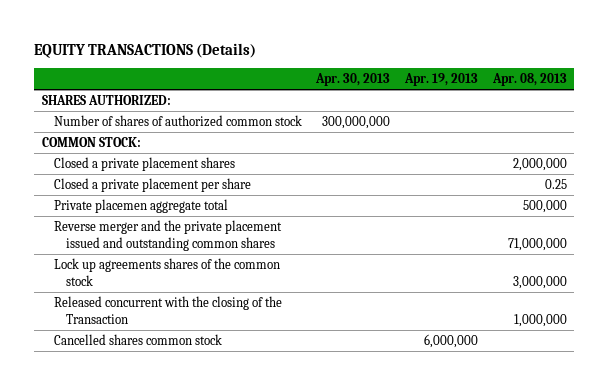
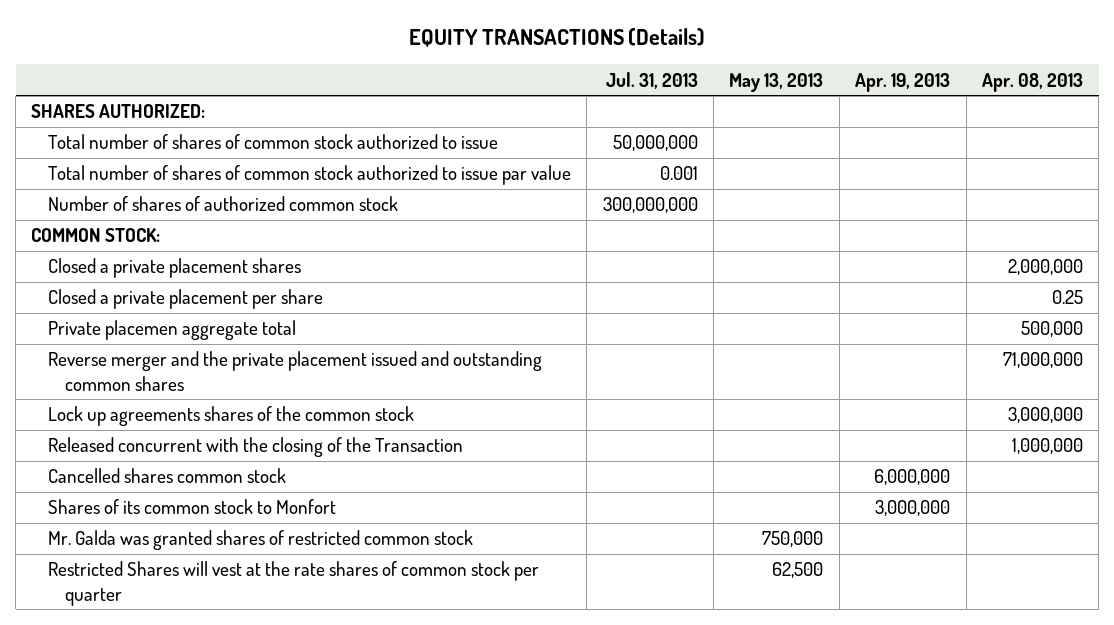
[315,73,391,87] Apr. 30, 2013 -> none
none -> [605,71,698,89] Jul. 31, 2013
none -> [729,72,824,92] May 13, 2013
none -> [47,134,498,150] Total number of shares of common stock authorized to issue
none -> [47,165,571,186] Total number of shares of common stock authorized to issue par value
none -> [47,499,336,515] Shares of its common stock to Monfort
none -> [47,530,473,551] Mr. Galda was granted shares of restricted common stock
none -> [47,561,539,606] Restricted Shares will vest at the rate shares of common stock per quarter

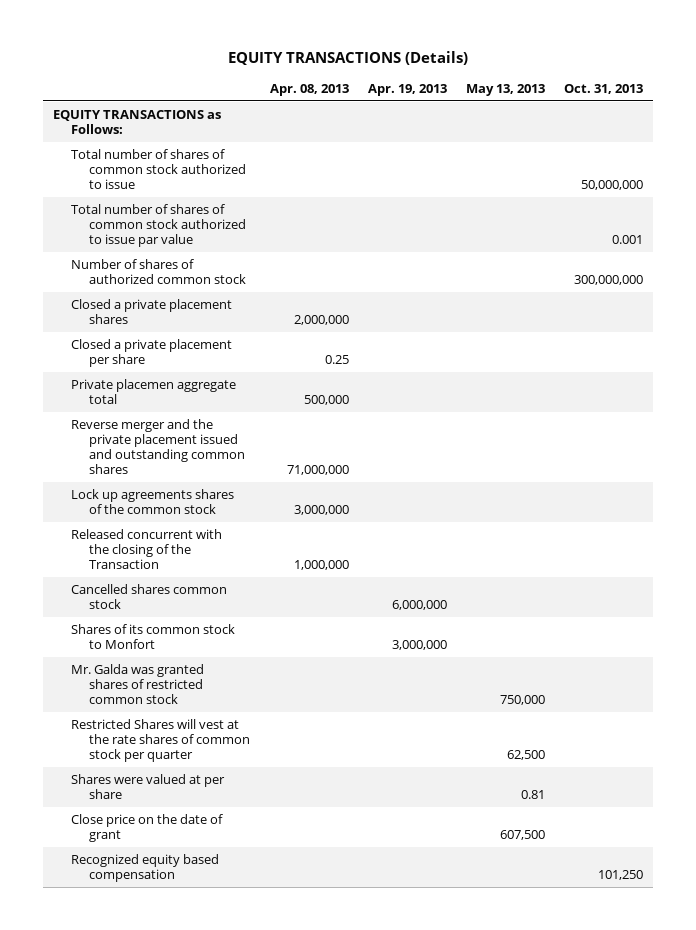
[605,71,698,89] Jul. 31, 2013 -> none
none -> [564,83,644,94] Oct. 31, 2013
[31,104,206,119] SHARES AUTHORIZED: -> none
none -> [52,109,221,134] EQUITY TRANSACTIONS as Follows:
[31,228,161,243] COMMON STOCK: -> none
none -> [71,773,226,799] Shares were valued at per share
none -> [71,813,224,842] Close price on the date of grant
none -> [71,853,220,882] Recognized equity based compensation

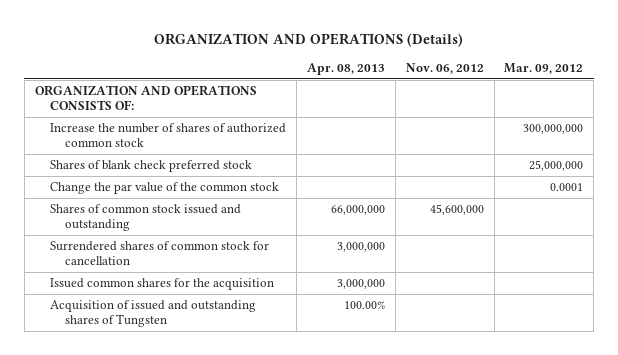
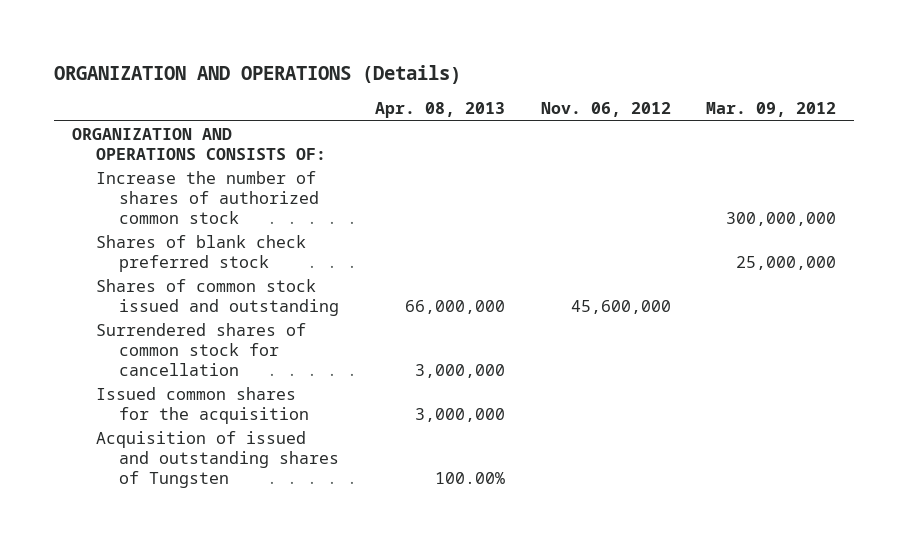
[49,182,279,195] Change the par value of the common stock -> none

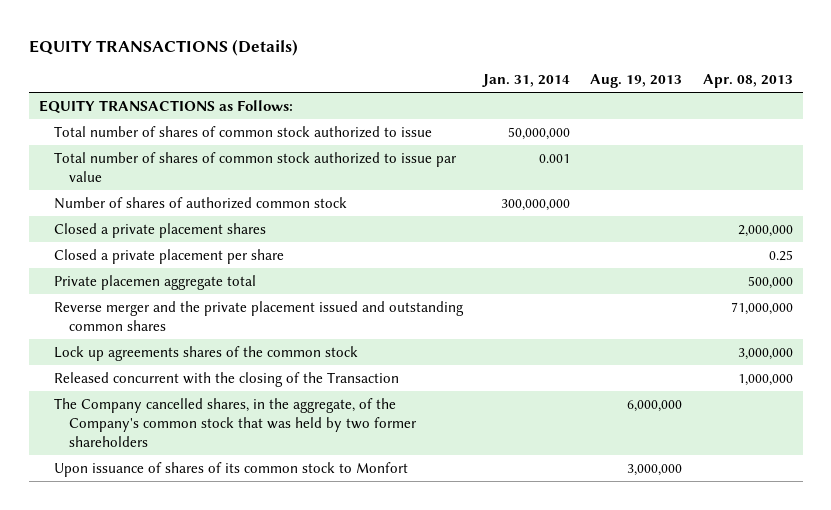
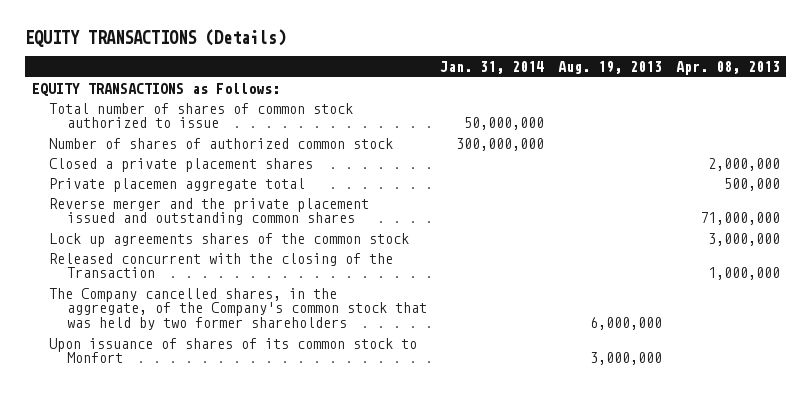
[53,151,457,182] Total number of shares of common stock authorized to issue par value -> none
[53,248,284,264] Closed a private placement per share -> none

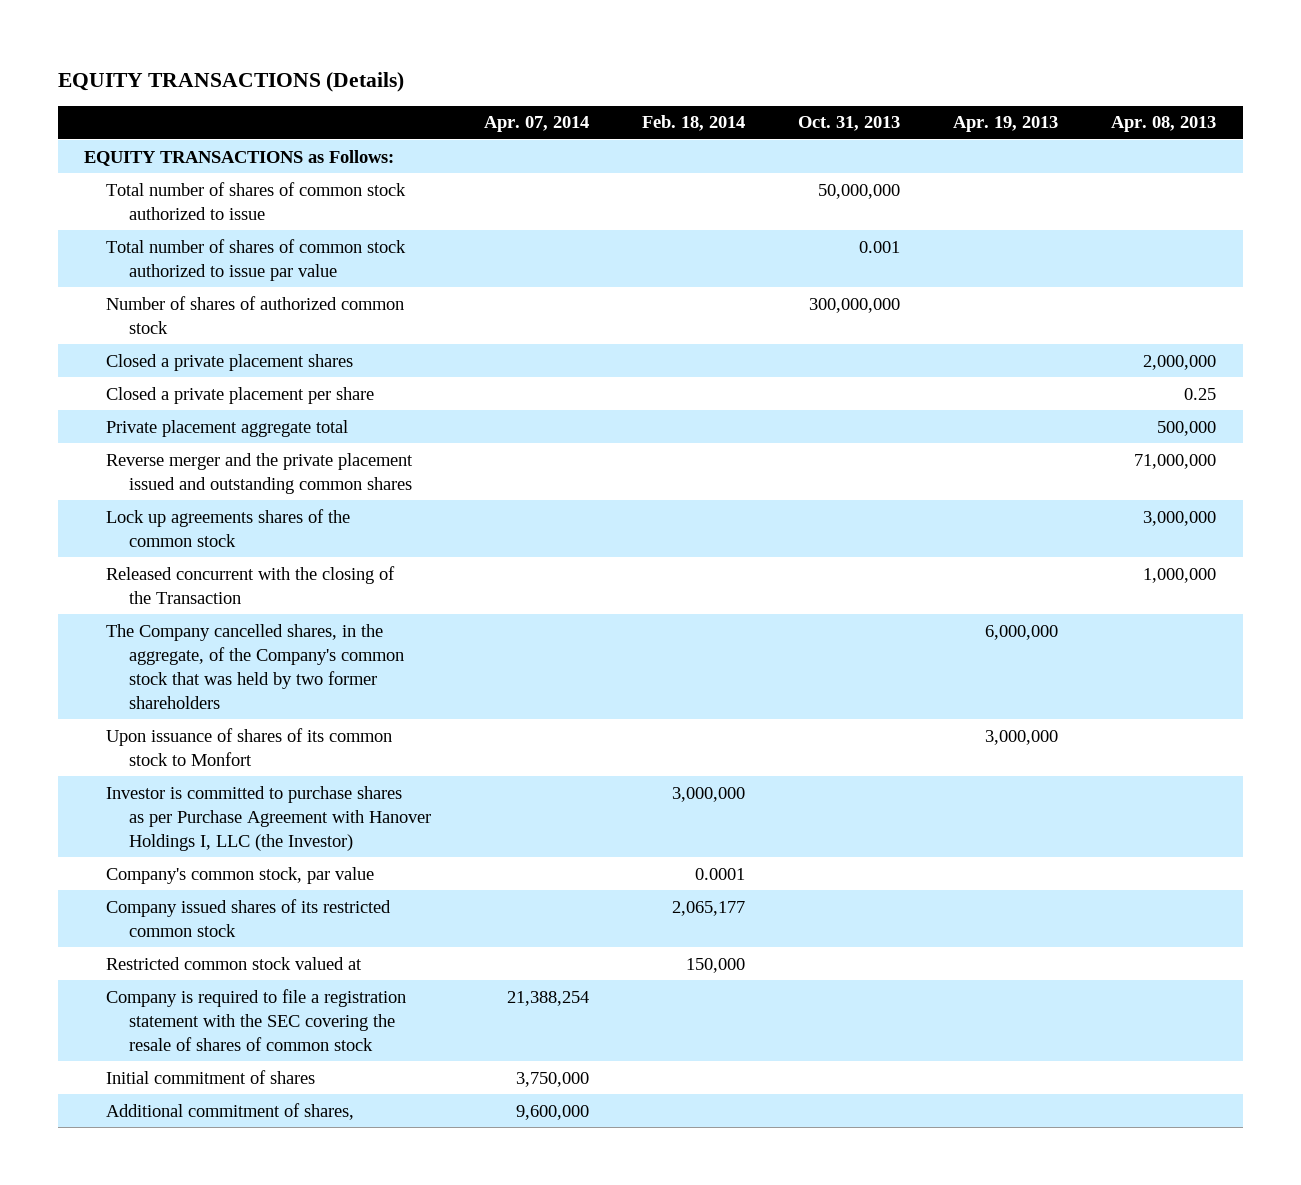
[440,61,545,75] Jan. 31, 2014 -> none
[557,61,662,75] Aug. 19, 2013 -> none
none -> [483,116,589,133] Apr. 07, 2014
none -> [641,115,745,132] Feb. 18, 2014
none -> [798,116,901,132] Oct. 31, 2013
none -> [953,116,1059,133] Apr. 19, 2013
none -> [106,238,407,281] Total number of shares of common stock authorized to issue par value
none -> [106,386,375,404] Closed a private placement per share
[49,177,306,192] Private placemen aggregate total -> [106,419,349,437] Private placement aggregate total
none -> [106,785,431,851] Investor is committed to purchase shares as per Purchase Agreement with Hanover Holdings I, LLC (the Investor)
none -> [106,866,375,884] Company's common stock, par value
none -> [106,898,392,937] Company issued shares of its restricted common stock
none -> [106,956,363,970] Restricted common stock valued at
none -> [106,988,407,1051] Company is required to file a registration statement with the SEC covering the resale of shares of common stock
none -> [106,1069,316,1084] Initial commitment of shares
none -> [106,1102,355,1120] Additional commitment of shares,

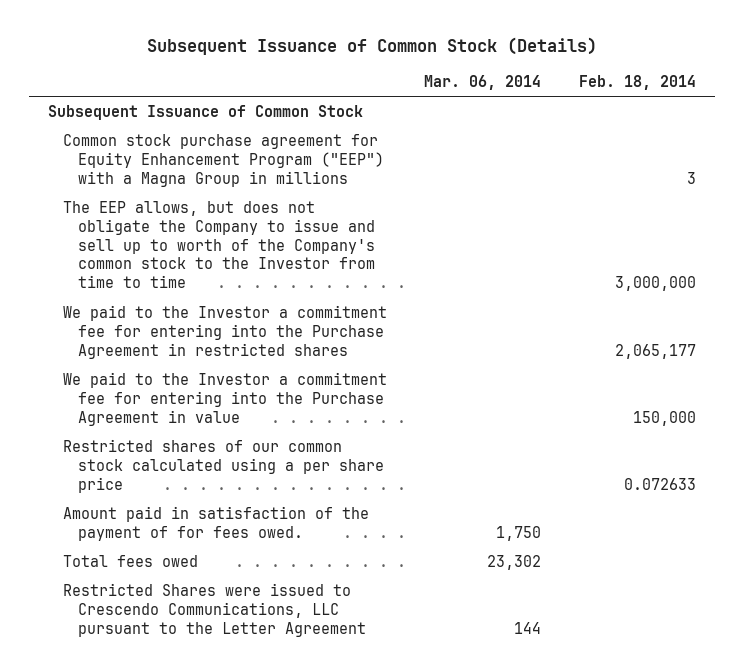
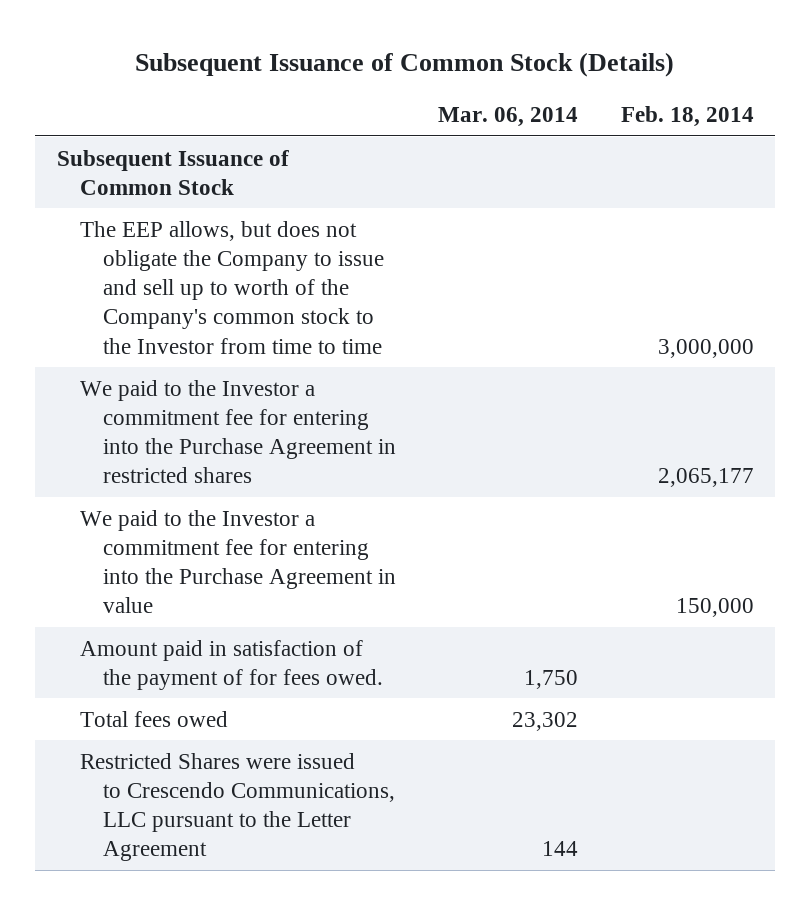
[62,134,384,187] Common stock purchase agreement for Equity Enhancement Program ("EEP") with a Magna Group in millions -> none
[62,439,384,493] Restricted shares of our common stock calculated using a per share price -> none

